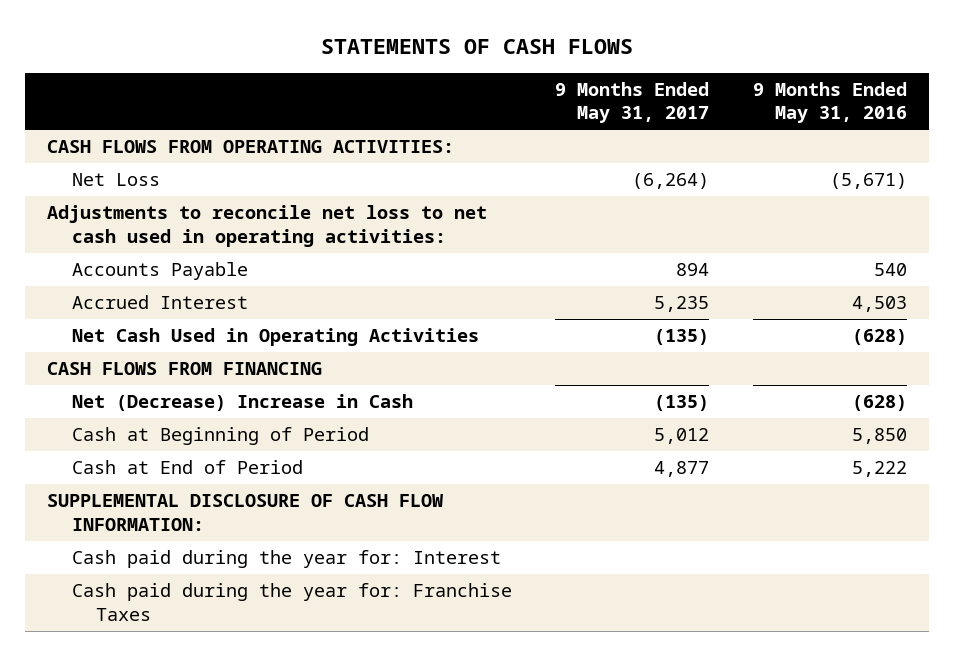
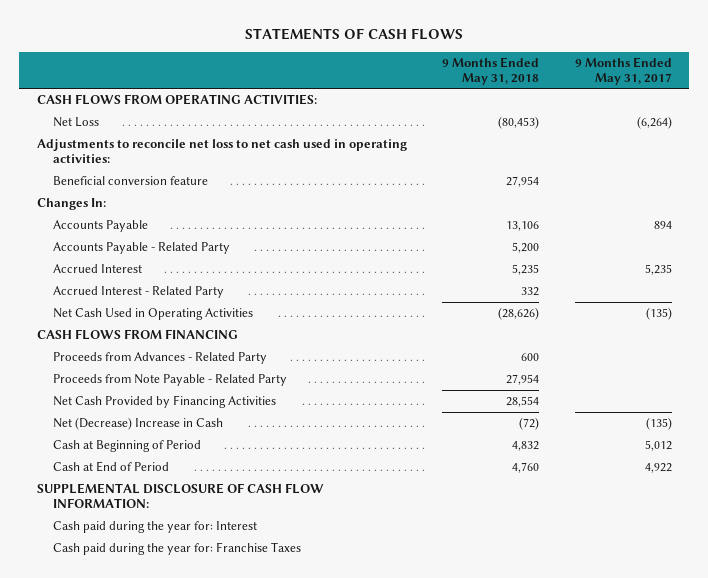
[753,81,908,124] 9 Months Ended May 31, 2016 -> none
none -> [442,56,540,85] 9 Months Ended May 31, 2018
none -> [52,176,208,186] Beneficial conversion feature
none -> [36,198,106,211] Changes In:
none -> [52,242,230,255] Accounts Payable - Related Party
none -> [52,286,224,299] Accrued Interest - Related Party
none -> [52,352,267,365] Proceeds from Advances - Related Party
none -> [52,374,287,387] Proceeds from Note Payable - Related Party
none -> [52,395,276,409] Net Cash Provided by Financing Activities
[654,461,710,478] 4,877 -> [644,463,672,474] 4,922

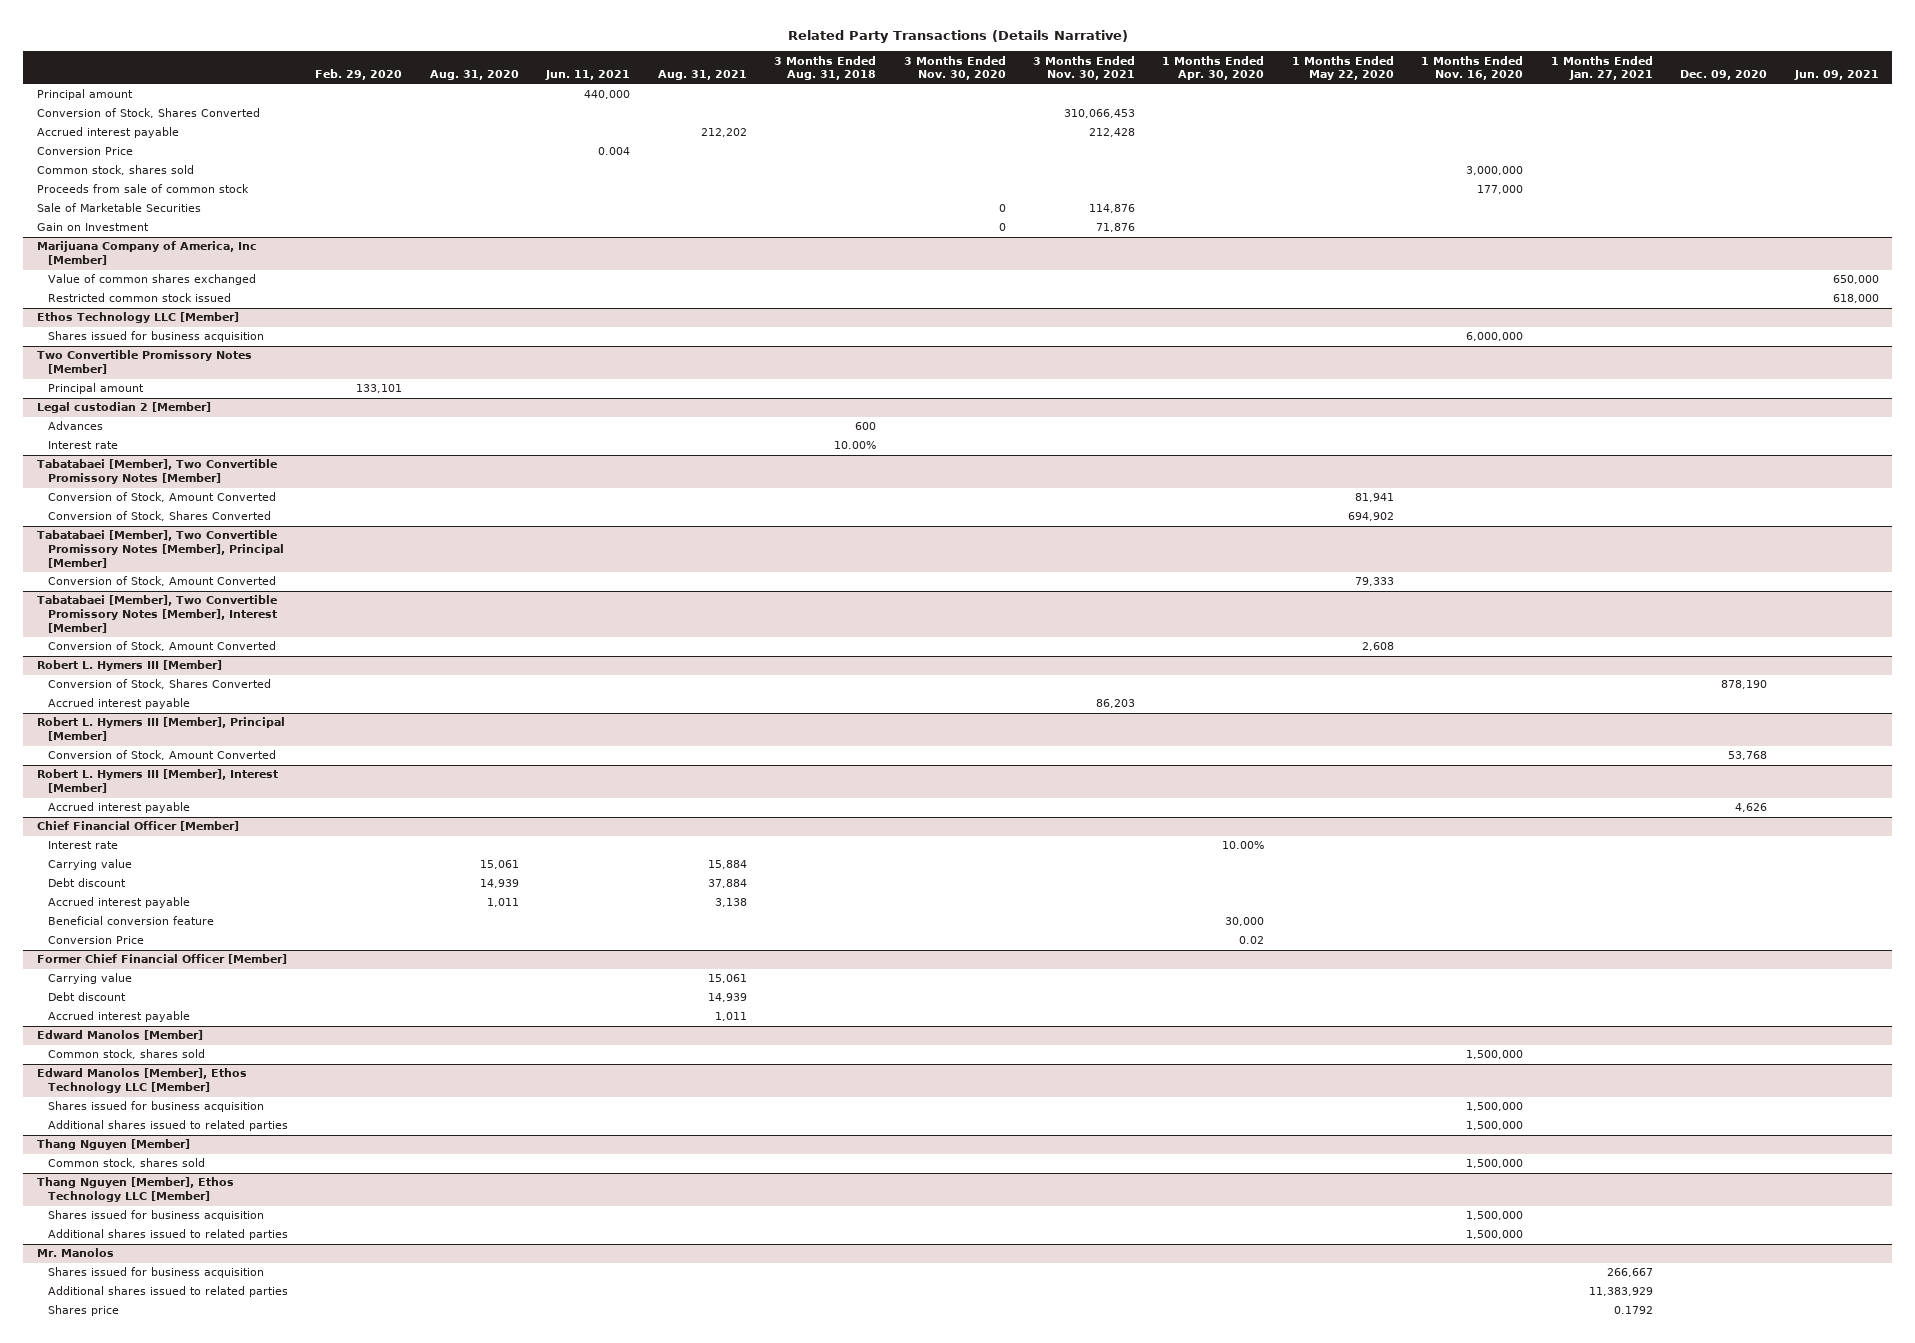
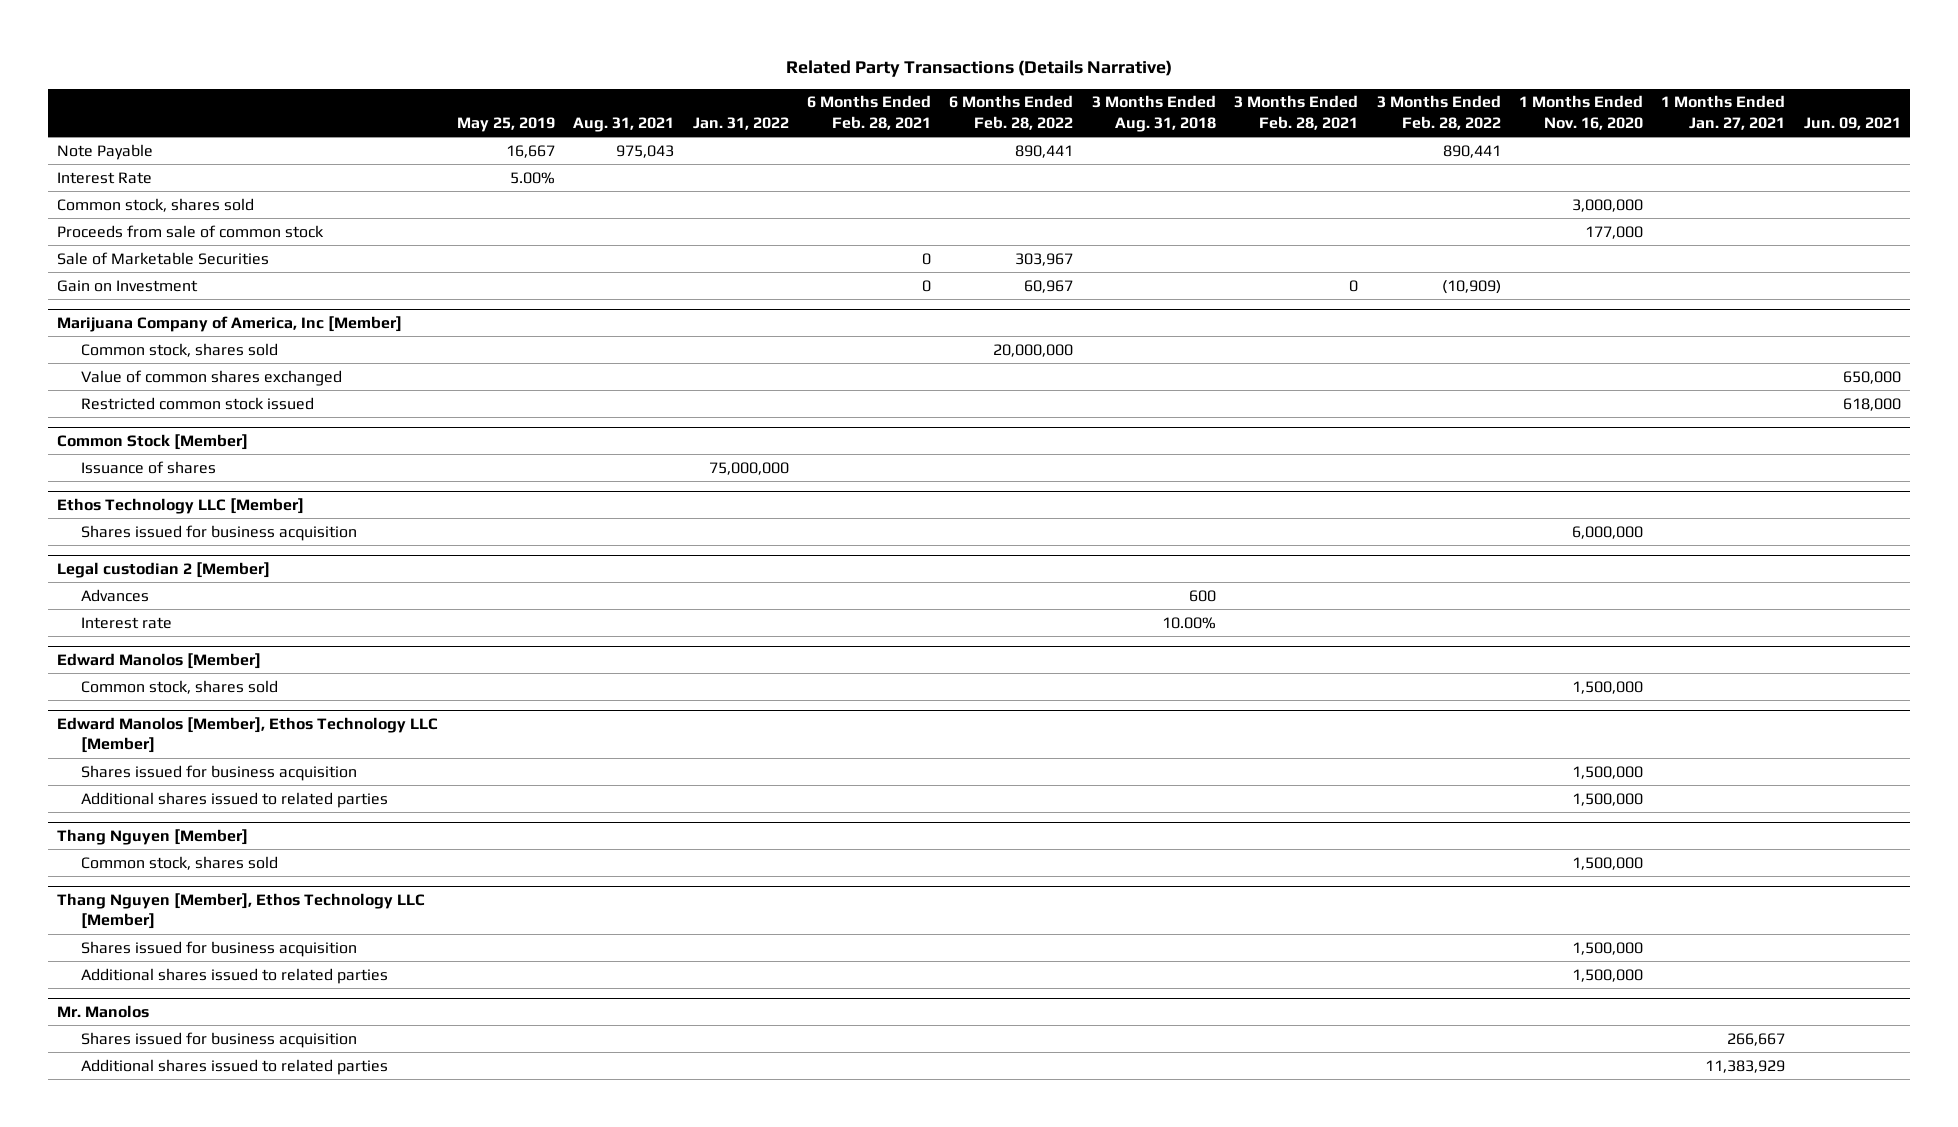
[315,69,403,81] Feb. 29, 2020 -> none
[429,70,519,81] Aug. 31, 2020 -> none
[545,70,631,81] Jun. 11, 2021 -> none
[903,55,1006,81] 3 Months Ended Nov. 30, 2020 -> none
[1032,55,1135,81] 3 Months Ended Nov. 30, 2021 -> none
[1162,55,1265,81] 1 Months Ended Apr. 30, 2020 -> none
[1291,55,1394,81] 1 Months Ended May 22, 2020 -> none
[1680,70,1768,81] Dec. 09, 2020 -> none
none -> [456,116,555,132] May 25, 2019
none -> [692,116,789,130] Jan. 31, 2022
none -> [807,95,932,130] 6 Months Ended Feb. 28, 2021
none -> [949,95,1074,130] 6 Months Ended Feb. 28, 2022
none -> [1234,95,1359,130] 3 Months Ended Feb. 28, 2021
none -> [1376,95,1501,130] 3 Months Ended Feb. 28, 2022
[36,89,133,101] Principal amount -> none
[36,108,260,119] Conversion of Stock, Shares Converted -> none
[36,127,179,139] Accrued interest payable -> none
[36,147,133,156] Conversion Price -> none
none -> [57,143,154,160] Note Payable
none -> [57,171,153,184] Interest Rate
none -> [81,342,279,357] Common stock, shares sold
none -> [57,433,249,450] Common Stock [Member]
none -> [81,460,217,474] Issuance of shares
[36,350,252,375] Two Convertible Promissory Notes [Member] -> none
[47,383,144,395] Principal amount -> none
[36,459,277,485] Tabatabaei [Member], Two Convertible Promissory Notes [Member] -> none
[47,492,276,503] Conversion of Stock, Amount Converted -> none
[47,511,271,522] Conversion of Stock, Shares Converted -> none
[36,530,284,568] Tabatabaei [Member], Two Convertible Promissory Notes [Member], Principal [Member] -> none
[47,576,276,587] Conversion of Stock, Amount Converted -> none
[36,595,277,633] Tabatabaei [Member], Two Convertible Promissory Notes [Member], Interest [Member] -> none
[47,641,276,652] Conversion of Stock, Amount Converted -> none
[36,660,222,672] Robert L. Hymers III [Member] -> none
[47,679,271,690] Conversion of Stock, Shares Converted -> none
[47,698,190,710] Accrued interest payable -> none
[36,717,285,742] Robert L. Hymers III [Member], Principal [Member] -> none
[47,750,276,761] Conversion of Stock, Amount Converted -> none
[36,769,278,794] Robert L. Hymers III [Member], Interest [Member] -> none
[47,802,190,814] Accrued interest payable -> none
[36,821,239,832] Chief Financial Officer [Member] -> none
[47,841,118,850] Interest rate -> none
[47,859,132,871] Carrying value -> none
[47,878,126,888] Debt discount -> none
[47,897,190,909] Accrued interest payable -> none
[47,916,214,926] Beneficial conversion feature -> none
[47,936,144,945] Conversion Price -> none
[36,954,287,965] Former Chief Financial Officer [Member] -> none
[47,973,132,985] Carrying value -> none
[47,992,126,1002] Debt discount -> none
[47,1011,190,1023] Accrued interest payable -> none
[47,1305,119,1317] Shares price -> none

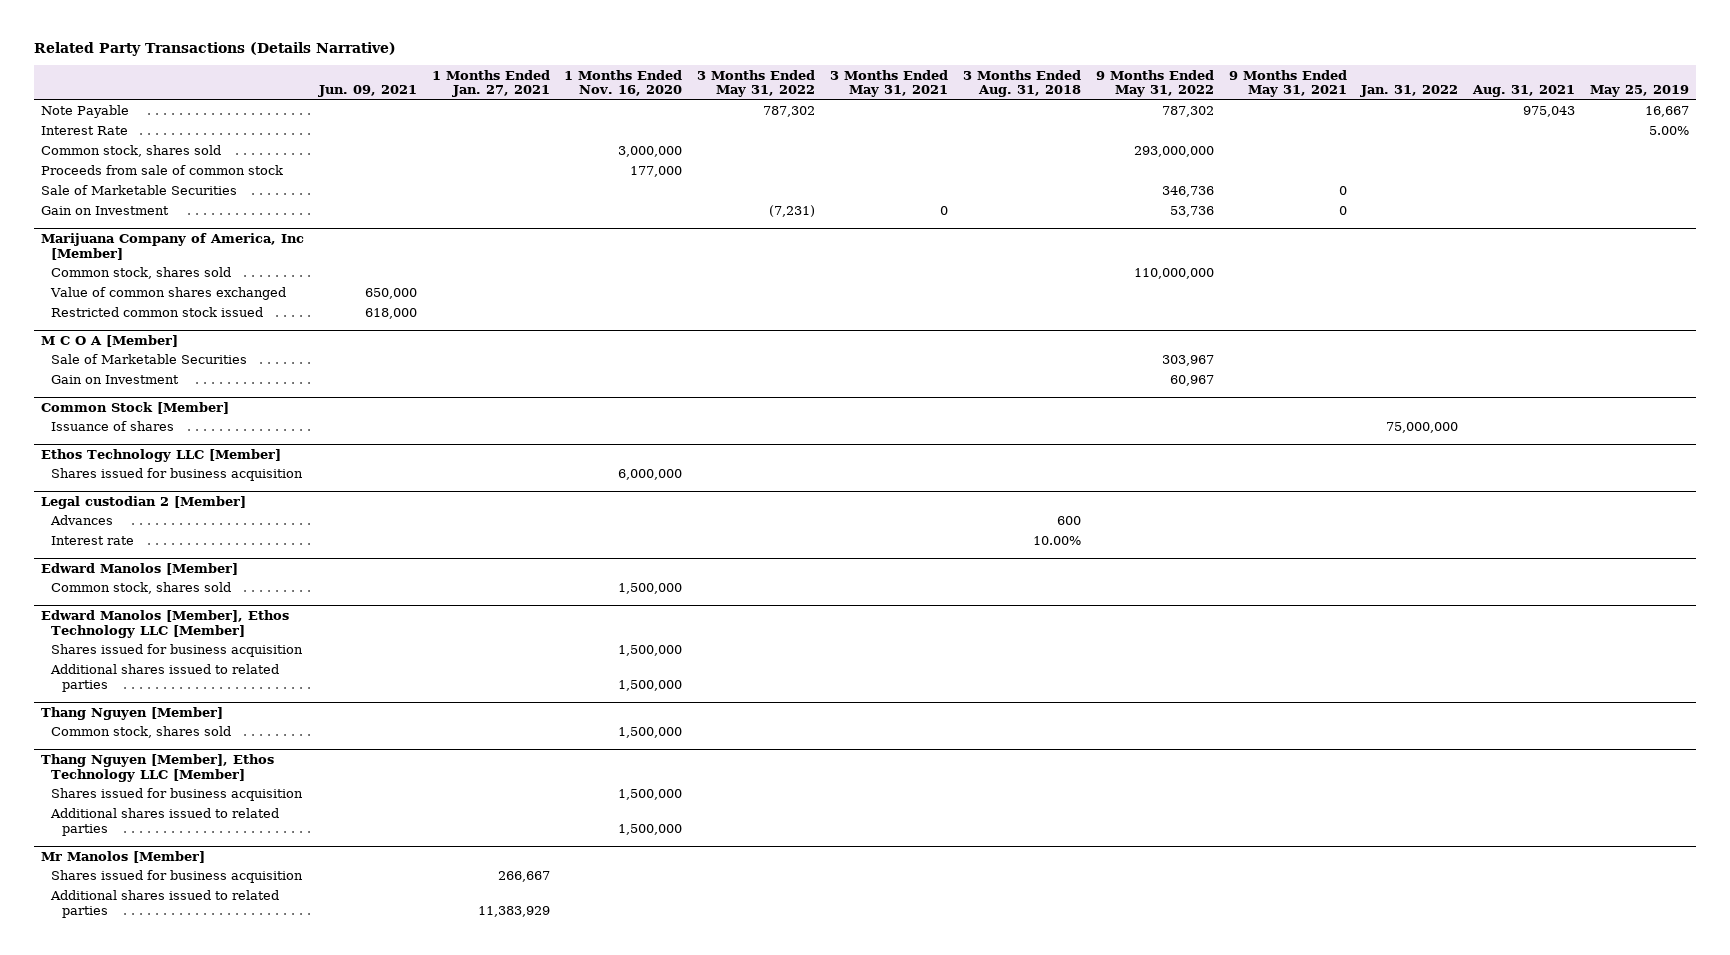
[807,95,932,130] 6 Months Ended Feb. 28, 2021 -> none
[949,95,1074,130] 6 Months Ended Feb. 28, 2022 -> none
[1234,95,1359,130] 3 Months Ended Feb. 28, 2021 -> none
[1376,95,1501,130] 3 Months Ended Feb. 28, 2022 -> none
none -> [697,69,816,98] 3 Months Ended May 31, 2022
none -> [830,69,949,98] 3 Months Ended May 31, 2021
none -> [1095,69,1214,98] 9 Months Ended May 31, 2022
none -> [1228,69,1347,98] 9 Months Ended May 31, 2021
none -> [40,334,178,347] M C O A [Member]
none -> [51,354,248,365] Sale of Marketable Securities
none -> [51,375,180,385] Gain on Investment
[57,1004,150,1018] Mr. Manolos -> [40,850,205,863] Mr Manolos [Member]

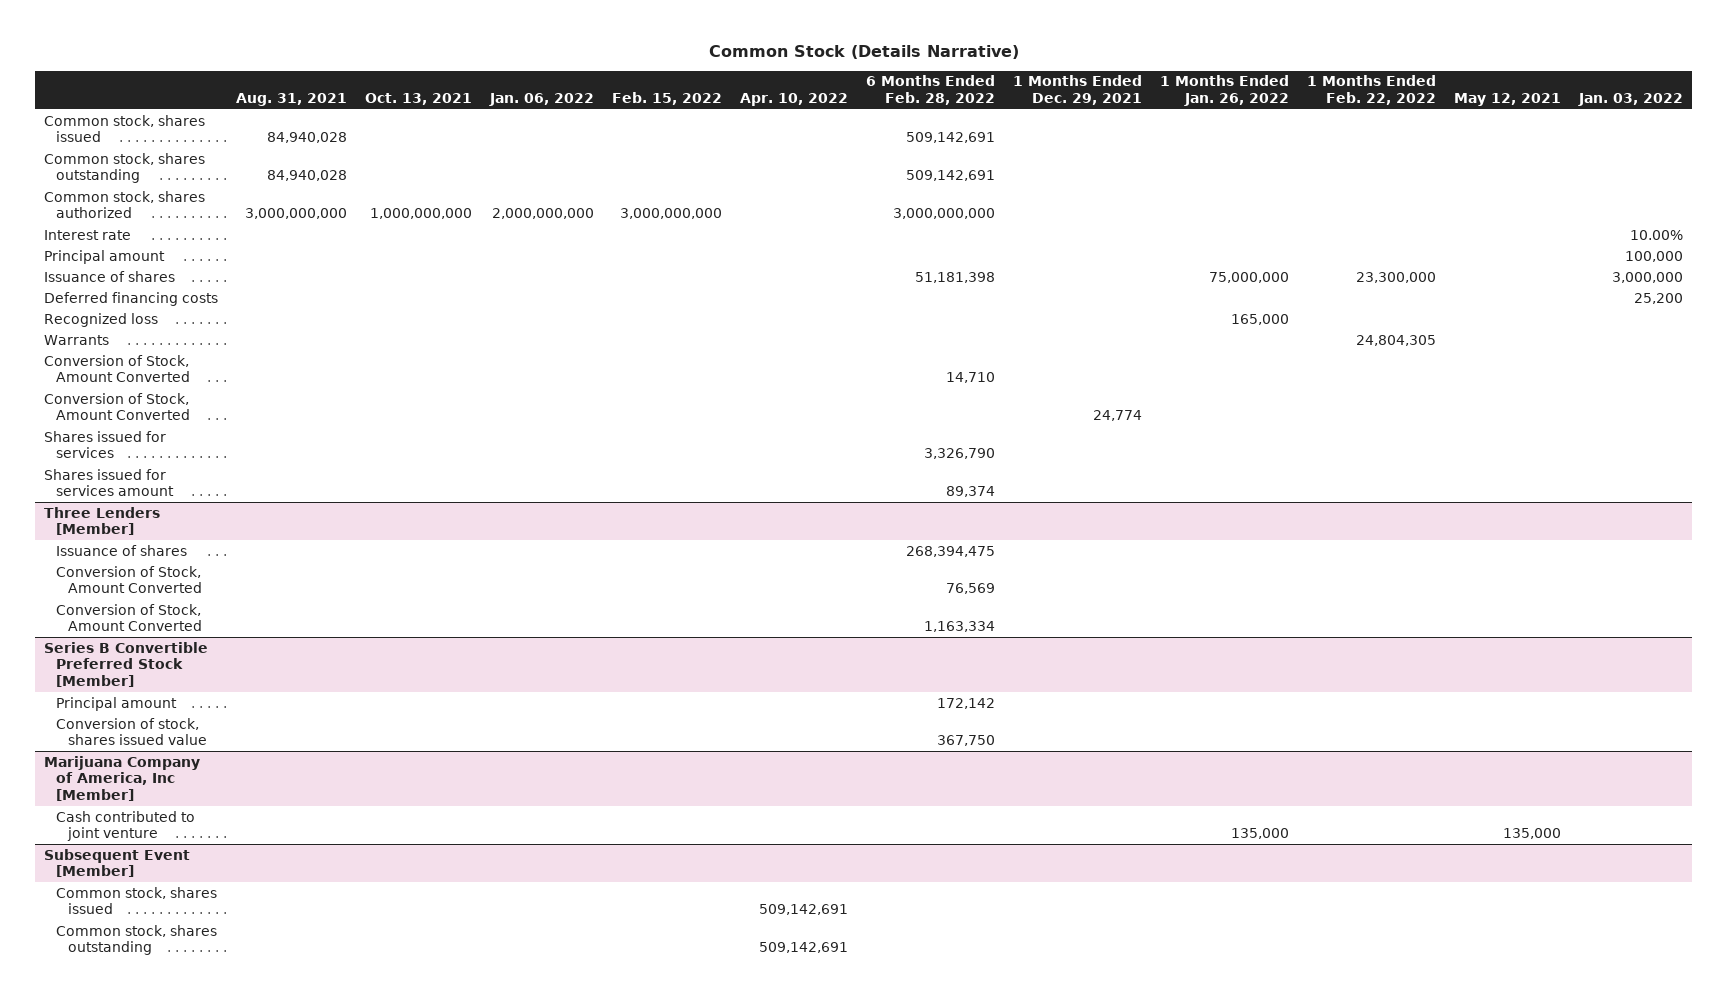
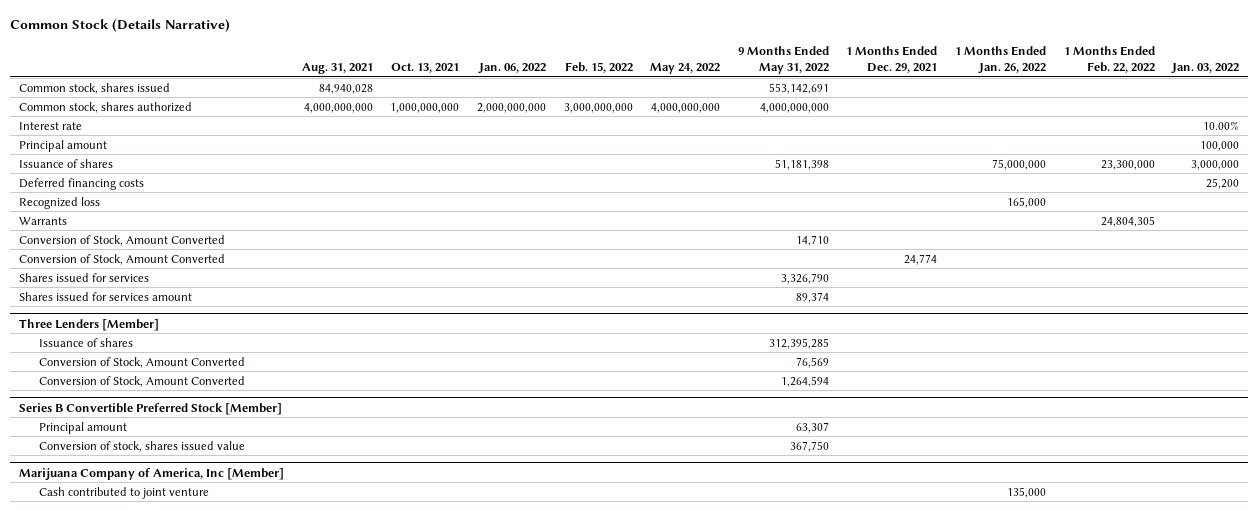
[740,93,849,107] Apr. 10, 2022 -> none
[866,75,996,106] 6 Months Ended Feb. 28, 2022 -> none
[1454,93,1562,107] May 12, 2021 -> none
none -> [650,63,721,75] May 24, 2022
none -> [737,46,829,75] 9 Months Ended May 31, 2022
[44,152,206,184] Common stock, shares outstanding -> none
[245,208,348,220] 3,000,000,000 -> [303,102,373,113] 4,000,000,000
[44,848,191,878] Subsequent Event [Member] -> none
[55,886,217,915] Common stock, shares issued -> none
[55,924,217,956] Common stock, shares outstanding -> none

